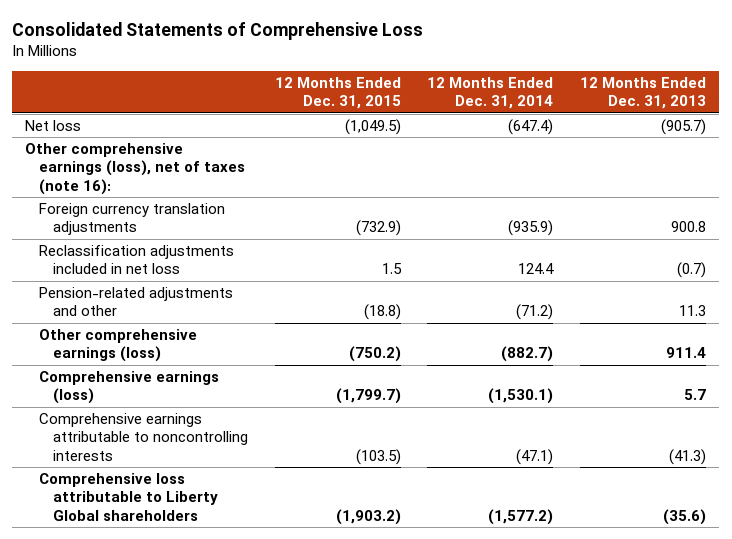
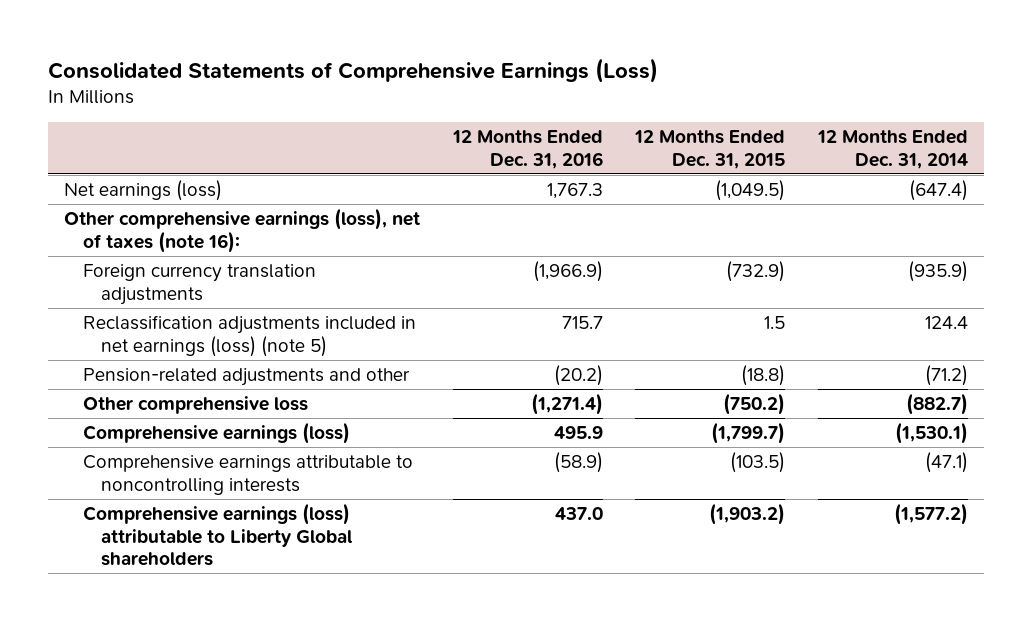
[12,21,424,40] Consolidated Statements of Comprehensive Loss -> [48,57,659,83] Consolidated Statements of Comprehensive Earnings (Loss)
[580,76,707,110] 12 Months Ended Dec. 31, 2013 -> none
none -> [451,129,603,169] 12 Months Ended Dec. 31, 2016
[25,119,82,131] Net loss -> [64,179,223,201] Net earnings (loss)
[39,244,235,275] Reclassification adjustments included in net loss -> [82,314,416,357] Reclassification adjustments included in net earnings (loss) (note 5)
[39,328,198,363] Other comprehensive earnings (loss) -> [82,395,308,414] Other comprehensive loss
[39,472,219,521] Comprehensive loss attributable to Liberty Global shareholders -> [82,502,354,567] Comprehensive earnings (loss) attributable to Liberty Global shareholders

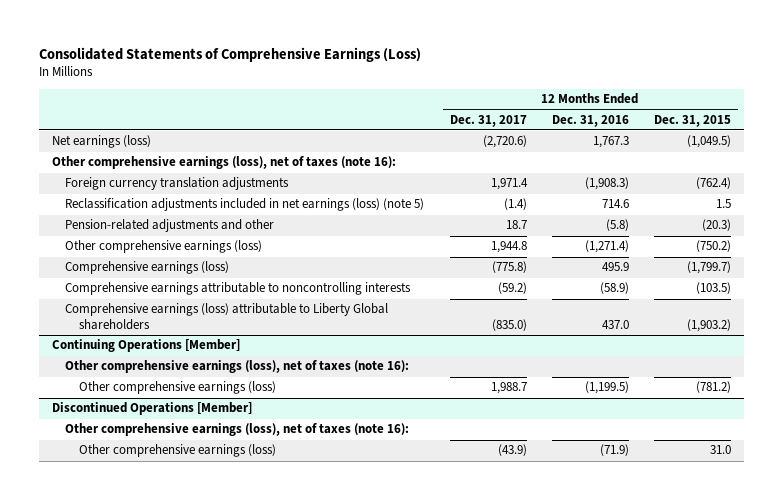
[816,129,968,169] 12 Months Ended Dec. 31, 2014 -> none
none -> [449,114,527,127] Dec. 31, 2017
[532,260,603,282] (1,966.9) -> [584,177,629,191] (1,908.3)
[726,260,786,282] (732.9) -> [696,177,732,190] (762.4)
[561,315,603,329] 715.7 -> [601,199,629,209] 714.6
[553,364,603,386] (20.2) -> [605,219,629,232] (5.8)
[741,364,786,386] (18.8) -> [702,219,732,232] (20.3)
[82,395,308,414] Other comprehensive loss -> [65,240,263,254] Other comprehensive earnings (loss)
none -> [51,339,240,353] Continuing Operations [Member]
none -> [65,360,410,374] Other comprehensive earnings (loss), net of taxes (note 16):
none -> [78,381,276,395] Other comprehensive earnings (loss)
none -> [51,402,252,416] Discontinued Operations [Member]
none -> [65,423,410,437] Other comprehensive earnings (loss), net of taxes (note 16):
none -> [78,444,276,458] Other comprehensive earnings (loss)

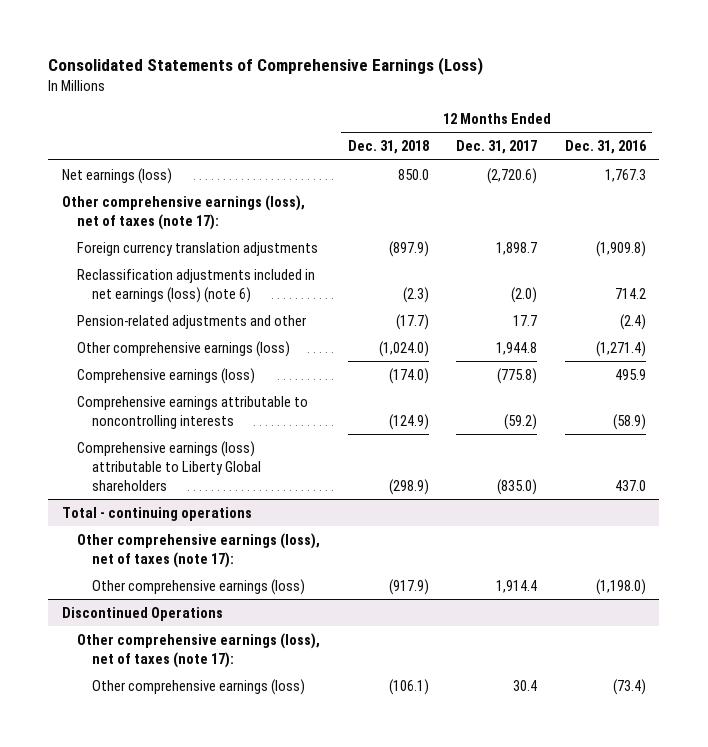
[654,114,732,127] Dec. 31, 2015 -> none
none -> [347,140,429,155] Dec. 31, 2018
[51,156,396,170] Other comprehensive earnings (loss), net of taxes (note 16): -> [62,194,306,230] Other comprehensive earnings (loss), net of taxes (note 17):
[490,178,528,191] 1,971.4 -> [496,241,538,255] 1,898.7
[584,177,629,191] (1,908.3) -> [595,240,646,257] (1,909.8)
[65,198,425,212] Reclassification adjustments included in net earnings (loss) (note 5) -> [77,268,316,303] Reclassification adjustments included in net earnings (loss) (note 6)
[503,198,527,211] (1.4) -> [511,286,538,303] (2.0)
[601,199,629,209] 714.6 -> [614,287,646,299] 714.2
[505,220,527,230] 18.7 -> [513,314,538,326] 17.7
[605,219,629,232] (5.8) -> [619,313,646,330] (2.4)
[51,339,240,353] Continuing Operations [Member] -> [62,506,253,521] Total - continuing operations
[65,360,410,374] Other comprehensive earnings (loss), net of taxes (note 16): -> [77,532,321,568] Other comprehensive earnings (loss), net of taxes (note 17):
[490,382,527,395] 1,988.7 -> [496,579,538,593] 1,914.4
[584,381,629,395] (1,199.5) -> [595,578,646,595] (1,198.0)
[51,402,252,416] Discontinued Operations [Member] -> [62,606,224,621] Discontinued Operations
[65,423,410,437] Other comprehensive earnings (loss), net of taxes (note 16): -> [77,632,321,668] Other comprehensive earnings (loss), net of taxes (note 17):
[497,444,527,457] (43.9) -> [513,679,538,691] 30.4
[599,444,629,457] (71.9) -> [612,678,646,695] (73.4)

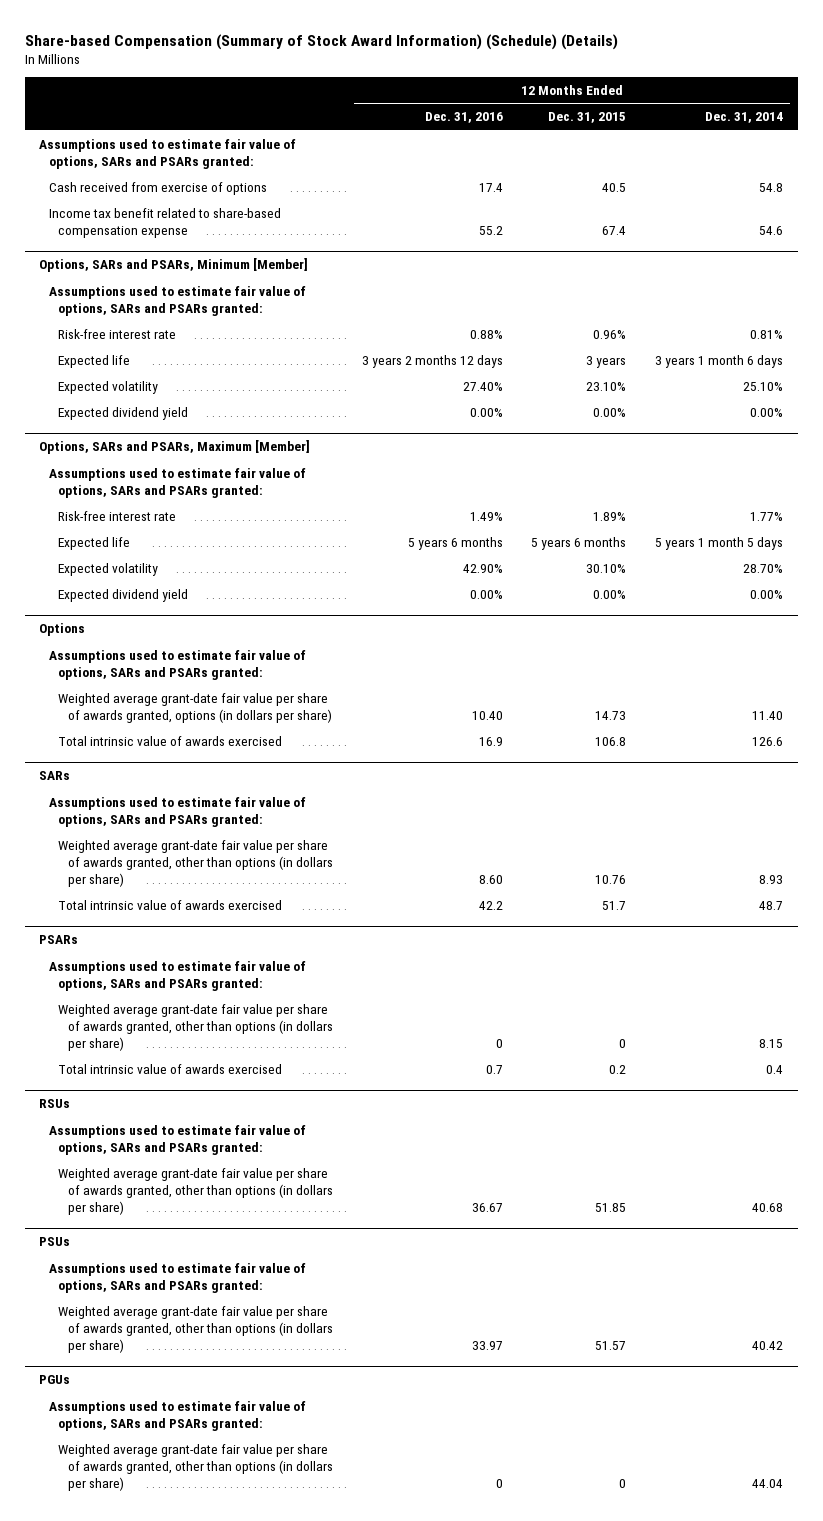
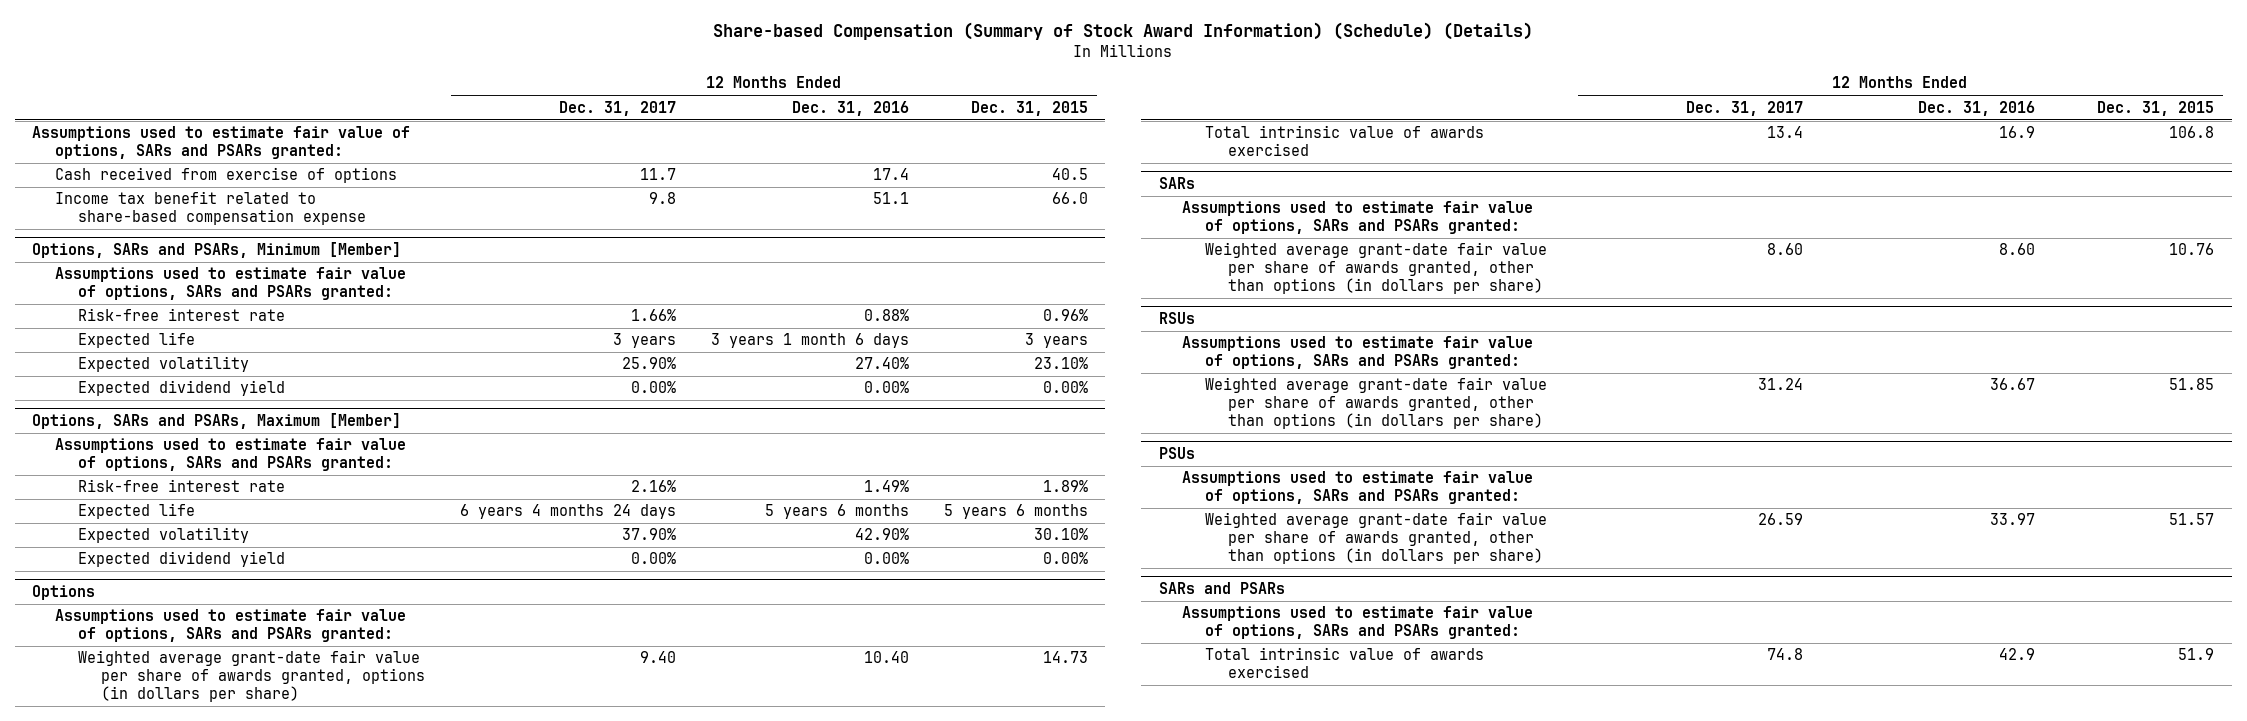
[705,112,784,124] Dec. 31, 2014 -> none
none -> [559,100,677,116] Dec. 31, 2017
[478,225,503,235] 55.2 -> [873,192,910,205] 51.1
[602,225,627,235] 67.4 -> [1051,192,1088,205] 66.0
[361,354,503,368] 3 years 2 months 12 days -> [711,333,910,349] 3 years 1 month 6 days
[58,899,283,910] Total intrinsic value of awards exercised -> none
[39,935,79,945] PSARs -> none
[48,960,306,991] Assumptions used to estimate fair value of options, SARs and PSARs granted: -> none
[58,1003,333,1051] Weighted average grant-date fair value per share of awards granted, other than options (in dollars per share) -> none
[58,1063,283,1074] Total intrinsic value of awards exercised -> none
[39,1375,71,1385] PGUs -> none
none -> [1158,582,1285,595] SARs and PSARs
[58,1443,333,1491] Weighted average grant-date fair value per share of awards granted, other than options (in dollars per share) -> none
none -> [1204,647,1484,679] Total intrinsic value of awards exercised

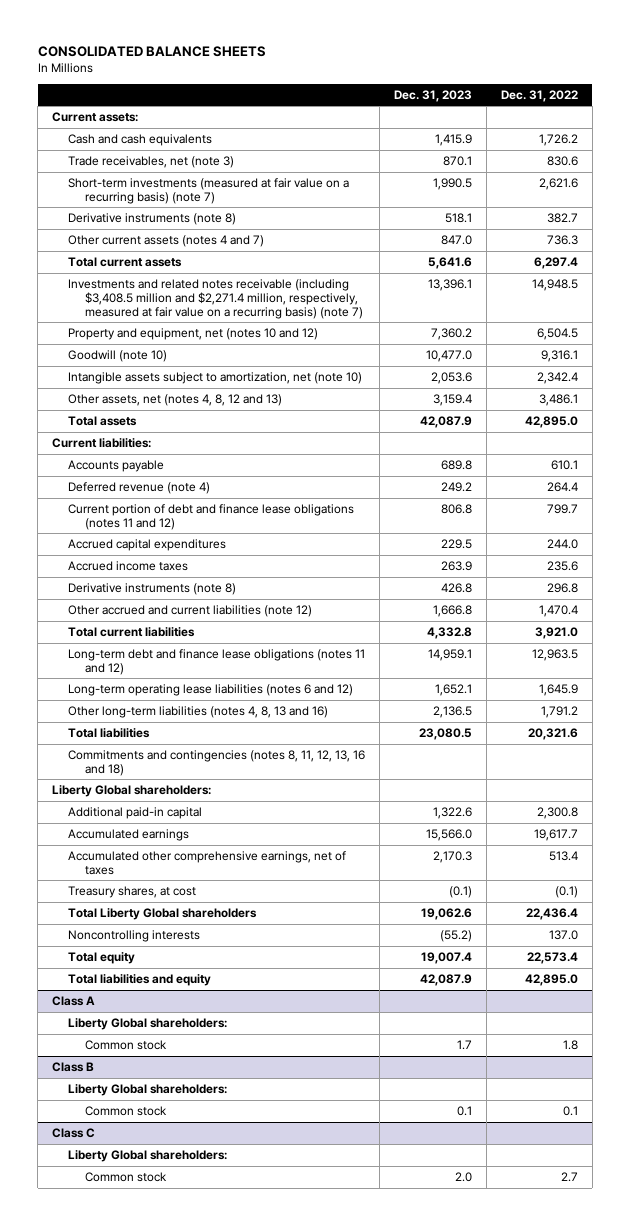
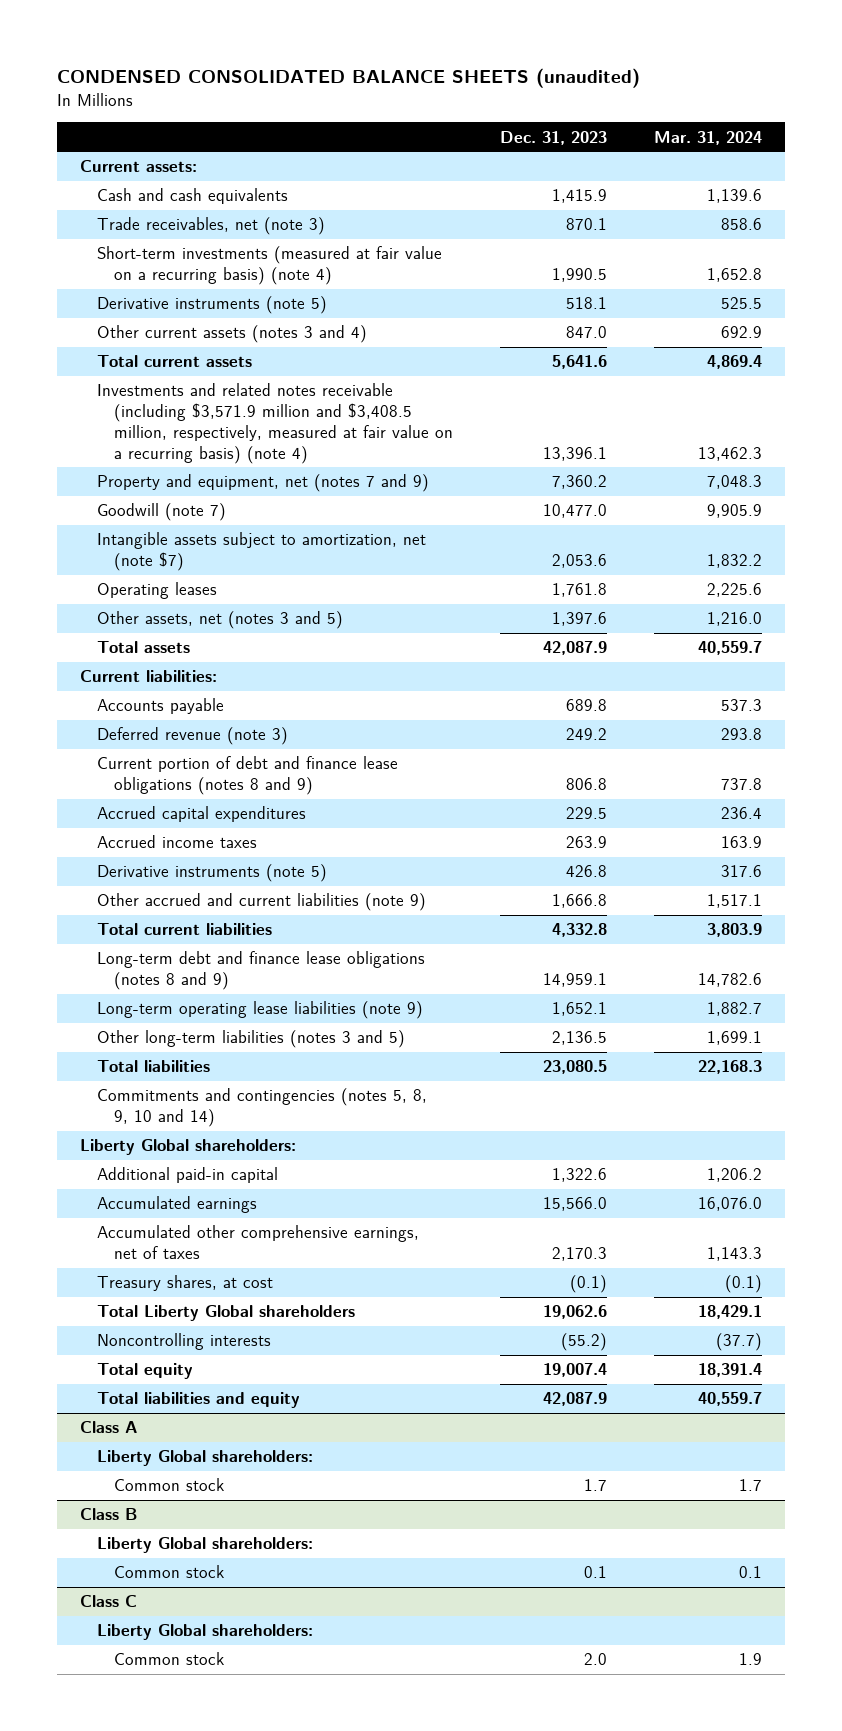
[37,46,266,58] CONSOLIDATED BALANCE SHEETS -> [57,68,641,89] CONDENSED CONSOLIDATED BALANCE SHEETS (unaudited)
[500,89,578,102] Dec. 31, 2022 -> none
none -> [653,130,762,145] Mar. 31, 2024
[68,178,350,204] Short-term investments (measured at fair value on a recurring basis) (note 7) -> [97,246,443,286] Short-term investments (measured at fair value on a recurring basis) (note 4)
[68,213,237,226] Derivative instruments (note 8) -> [97,296,328,315] Derivative instruments (note 5)
[68,235,265,248] Other current assets (notes 4 and 7) -> [97,325,368,344] Other current assets (notes 3 and 4)
[68,279,363,319] Investments and related notes receivable (including $3,408.5 million and $2,271.4 million, respectively, measured at fair value on a recurring basis) (note 7) -> [97,383,454,464] Investments and related notes receivable (including $3,571.9 million and $3,408.5 million, respectively, measured at fair value on a recurring basis) (note 4)
[68,328,319,341] Property and equipment, net (notes 10 and 12) -> [97,474,430,493] Property and equipment, net (notes 7 and 9)
[68,350,168,363] Goodwill (note 10) -> [97,503,227,522] Goodwill (note 7)
[68,372,363,385] Intangible assets subject to amortization, net (note 10) -> [97,532,427,572] Intangible assets subject to amortization, net (note $7)
none -> [97,582,218,600] Operating leases
[68,394,283,407] Other assets, net (notes 4, 8, 12 and 13) -> [97,611,344,630] Other assets, net (notes 3 and 5)
[433,394,473,407] 3,159.4 -> [552,612,608,627] 1,397.6
[68,482,211,495] Deferred revenue (note 4) -> [97,727,289,746] Deferred revenue (note 3)
[68,504,355,530] Current portion of debt and finance lease obligations (notes 11 and 12) -> [97,756,399,796] Current portion of debt and finance lease obligations (notes 8 and 9)
[68,583,237,596] Derivative instruments (note 8) -> [97,864,328,883] Derivative instruments (note 5)
[68,605,313,618] Other accrued and current liabilities (note 12) -> [97,893,427,912] Other accrued and current liabilities (note 9)
[68,649,366,675] Long-term debt and finance lease obligations (notes 11 and 12) -> [97,951,426,991] Long-term debt and finance lease obligations (notes 8 and 9)
[68,684,354,697] Long-term operating lease liabilities (notes 6 and 12) -> [97,1001,424,1020] Long-term operating lease liabilities (note 9)
[68,706,329,719] Other long-term liabilities (notes 4, 8, 13 and 16) -> [97,1030,406,1049] Other long-term liabilities (notes 3 and 5)
[68,750,366,776] Commitments and contingencies (notes 8, 11, 12, 13, 16 and 18) -> [97,1088,428,1128] Commitments and contingencies (notes 5, 8, 9, 10 and 14)

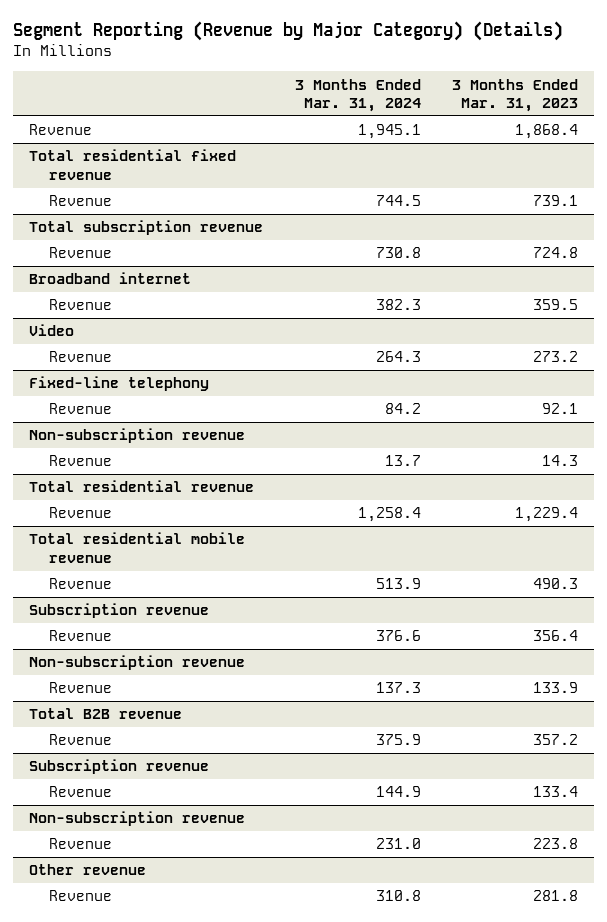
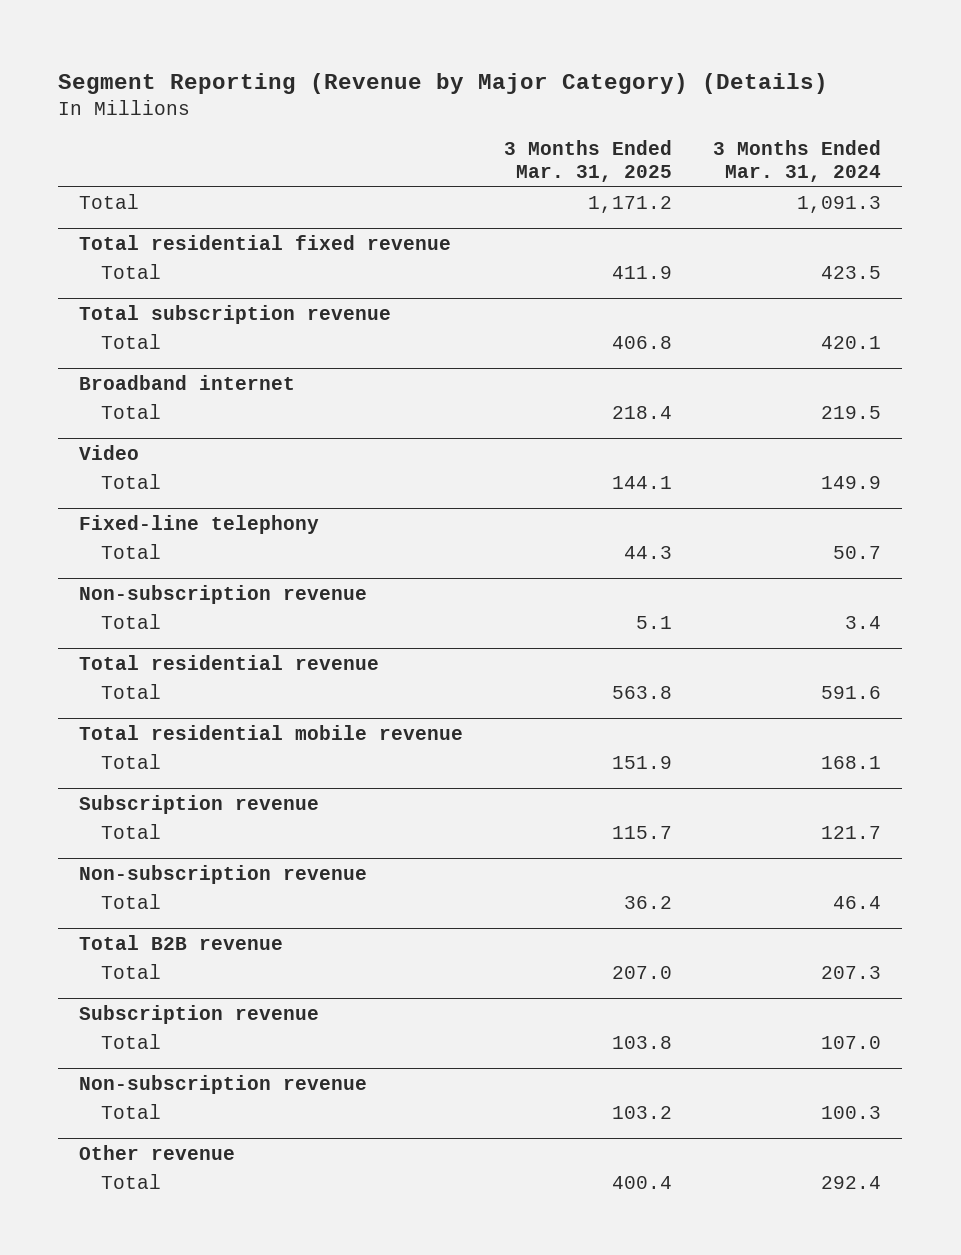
[452,78,579,112] 3 Months Ended Mar. 31, 2023 -> none
none -> [504,140,673,183] 3 Months Ended Mar. 31, 2025
[28,124,92,136] Revenue -> none
none -> [79,194,140,210] Total
[48,195,112,207] Revenue -> none
none -> [101,264,162,280] Total
[48,247,112,259] Revenue -> none
none -> [101,334,162,350] Total
[48,299,112,311] Revenue -> none
none -> [101,404,162,420] Total
[48,351,112,363] Revenue -> none
none -> [101,474,162,490] Total
[48,403,112,415] Revenue -> none
none -> [101,544,162,560] Total
[48,455,112,467] Revenue -> none
none -> [101,614,162,630] Total
[48,507,112,519] Revenue -> none
none -> [101,684,162,700] Total
[48,578,112,590] Revenue -> none
none -> [101,754,162,770] Total
[48,630,112,642] Revenue -> none
none -> [101,824,162,840] Total
[48,682,112,694] Revenue -> none
none -> [101,894,162,910] Total
[48,734,112,746] Revenue -> none
none -> [101,964,162,980] Total
[48,786,112,798] Revenue -> none
none -> [101,1034,162,1050] Total
[48,838,112,850] Revenue -> none
none -> [101,1104,162,1120] Total
[48,890,112,902] Revenue -> none
none -> [101,1174,162,1190] Total

